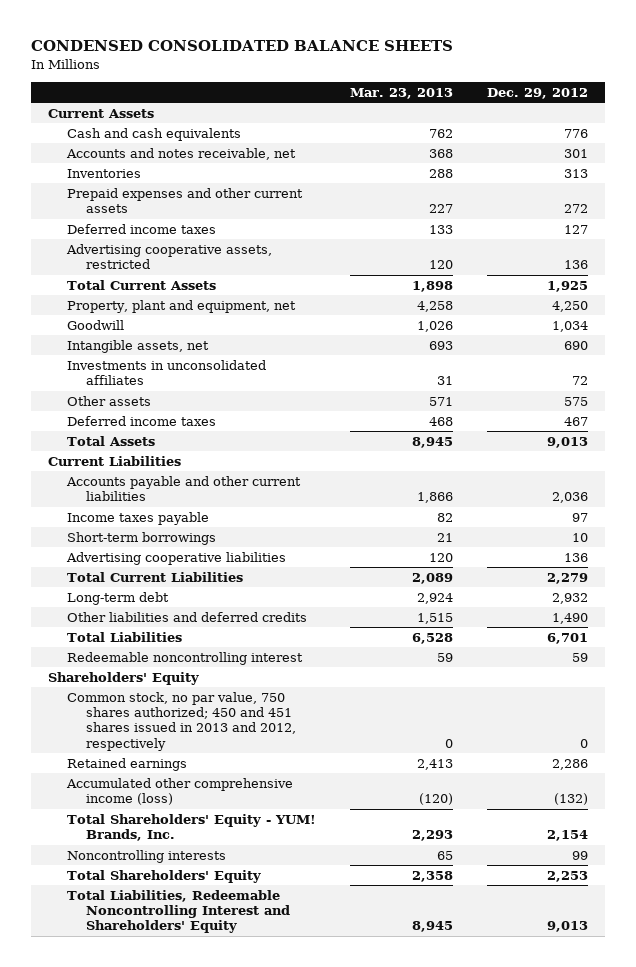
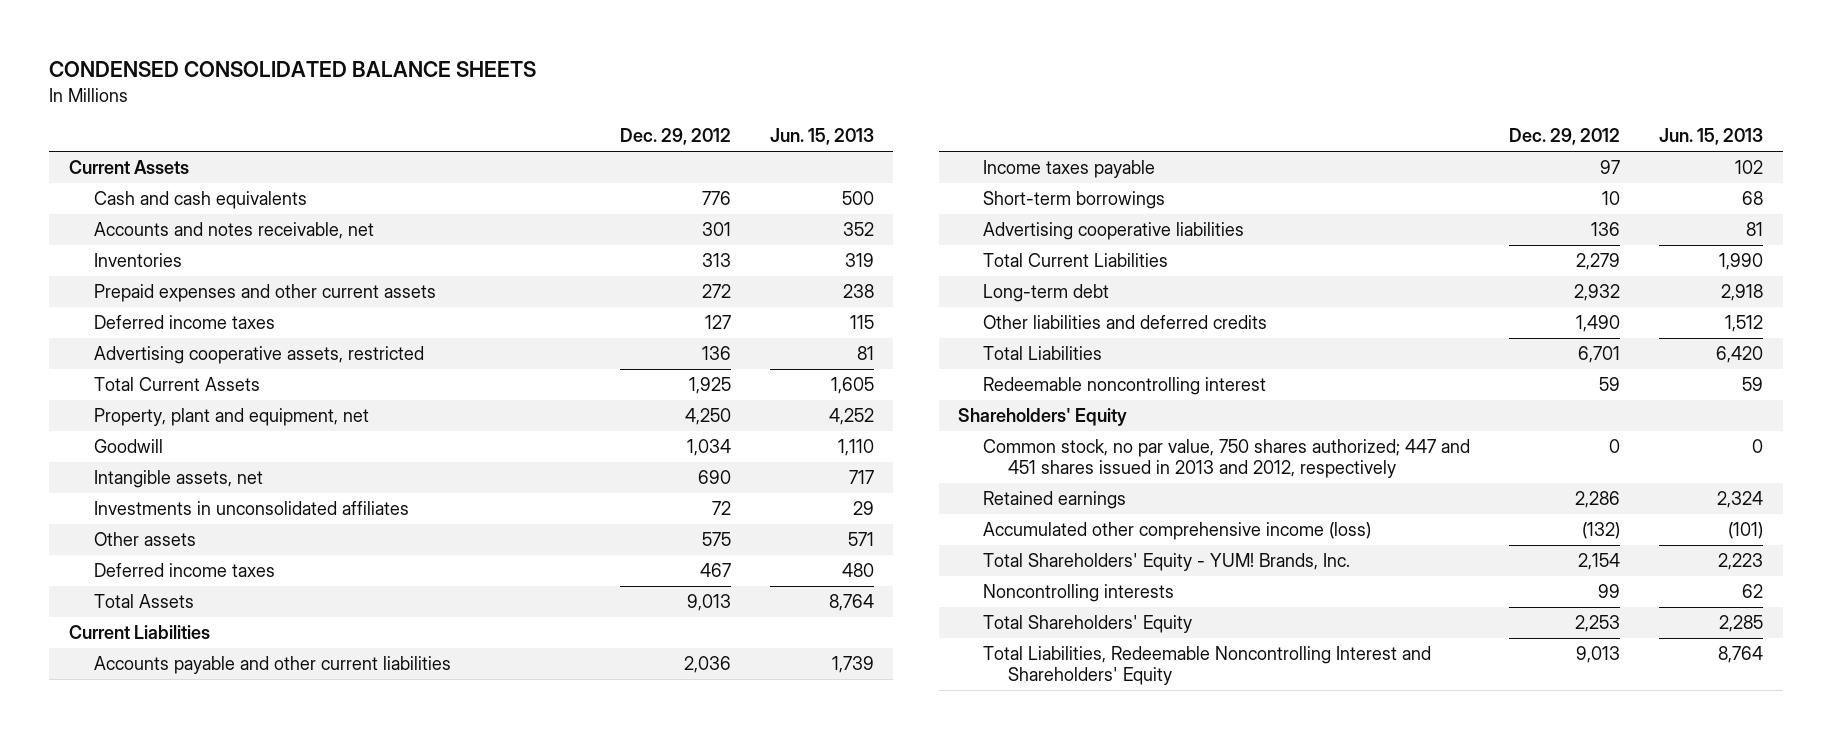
[349,87,453,99] Mar. 23, 2013 -> none
none -> [769,128,874,146] Jun. 15, 2013
[66,691,296,751] Common stock, no par value, 750 shares authorized; 450 and 451 shares issued in 2013 and 2012, respectively -> [983,439,1471,479] Common stock, no par value, 750 shares authorized; 447 and 451 shares issued in 2013 and 2012, respectively

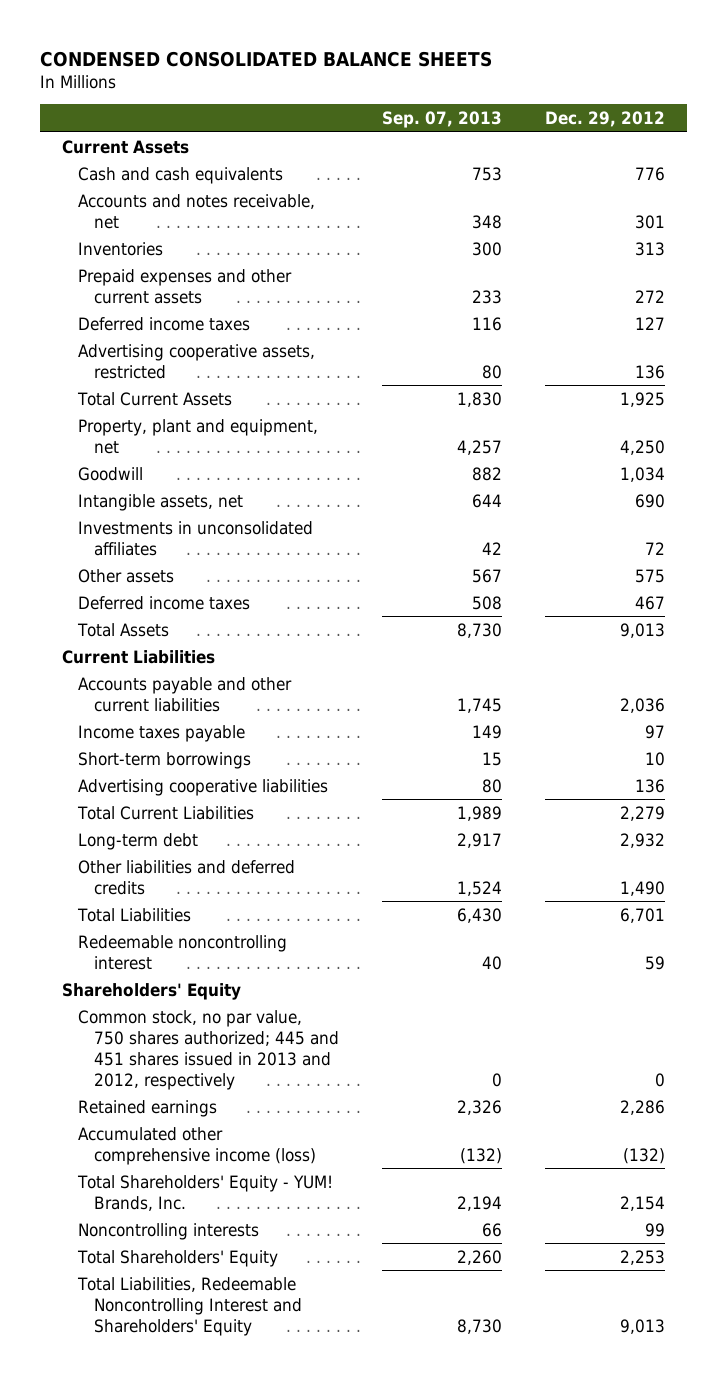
[769,128,874,146] Jun. 15, 2013 -> none
none -> [382,111,503,129] Sep. 07, 2013
[983,439,1471,479] Common stock, no par value, 750 shares authorized; 447 and 451 shares issued in 2013 and 2012, respectively -> [77,1009,340,1090] Common stock, no par value, 750 shares authorized; 445 and 451 shares issued in 2013 and 2012, respectively

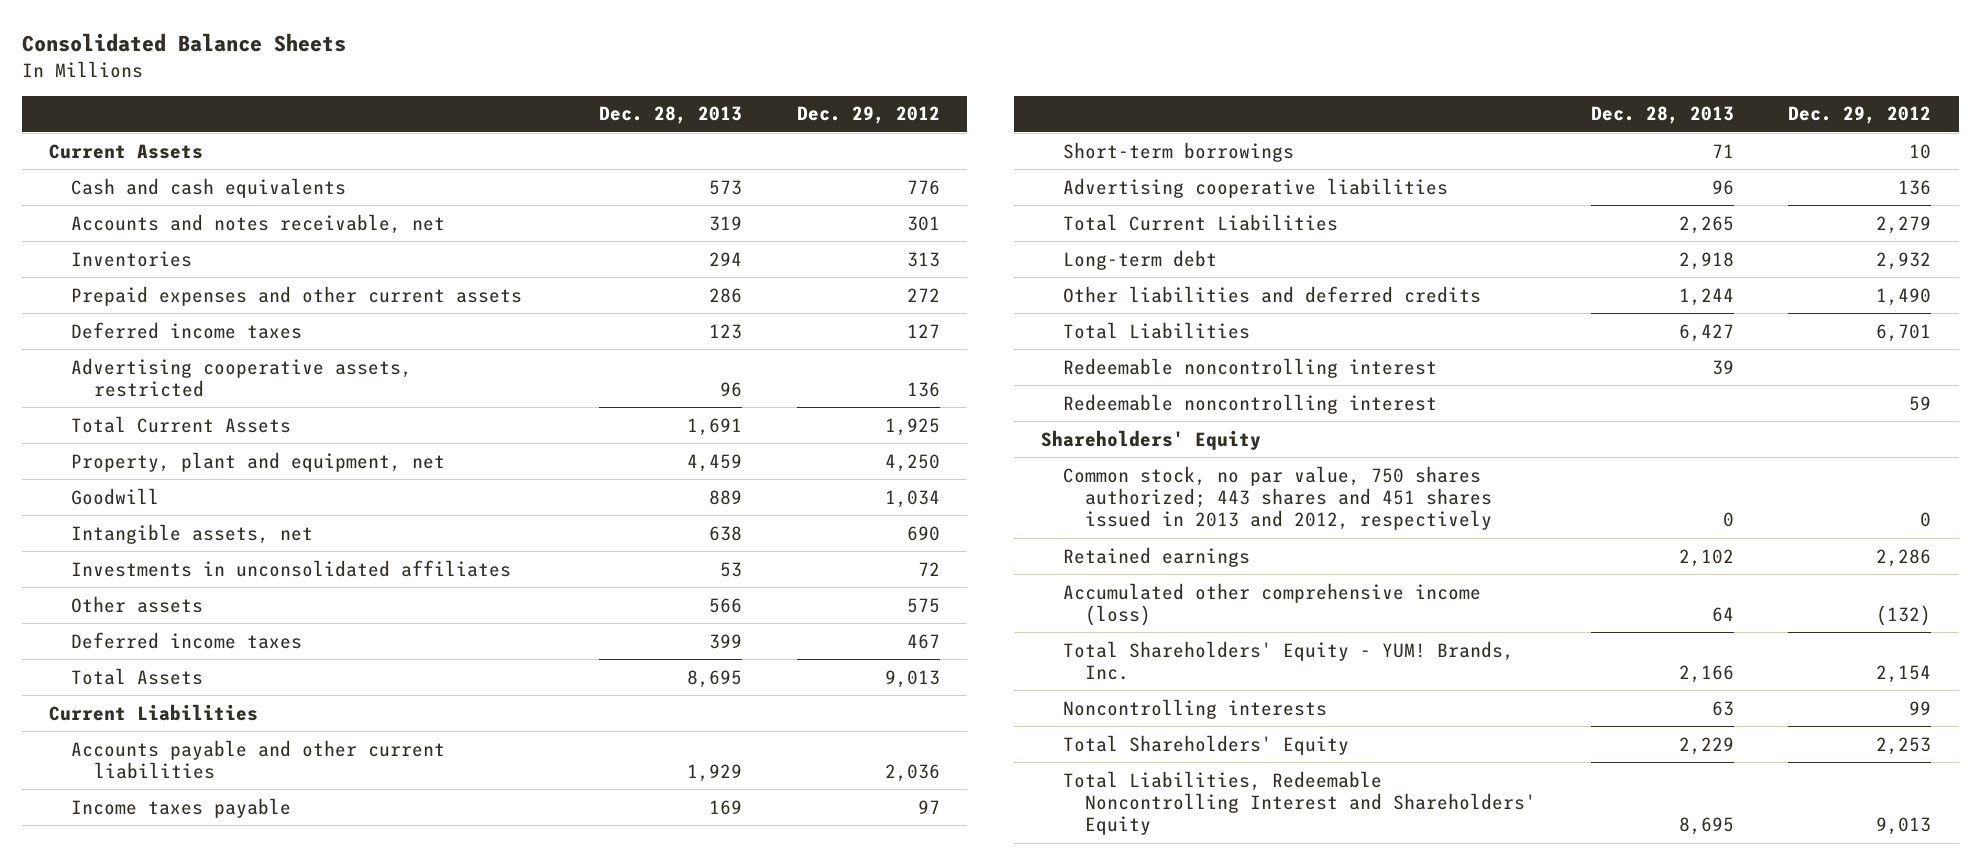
[40,50,493,67] CONDENSED CONSOLIDATED BALANCE SHEETS -> [22,33,347,53] Consolidated Balance Sheets
[382,111,503,129] Sep. 07, 2013 -> none
none -> [599,106,743,125] Dec. 28, 2013
none -> [1063,357,1438,378] Redeemable noncontrolling interest
[77,1009,340,1090] Common stock, no par value, 750 shares authorized; 445 and 451 shares issued in 2013 and 2012, respectively -> [1063,465,1493,531] Common stock, no par value, 750 shares authorized; 443 shares and 451 shares issued in 2013 and 2012, respectively

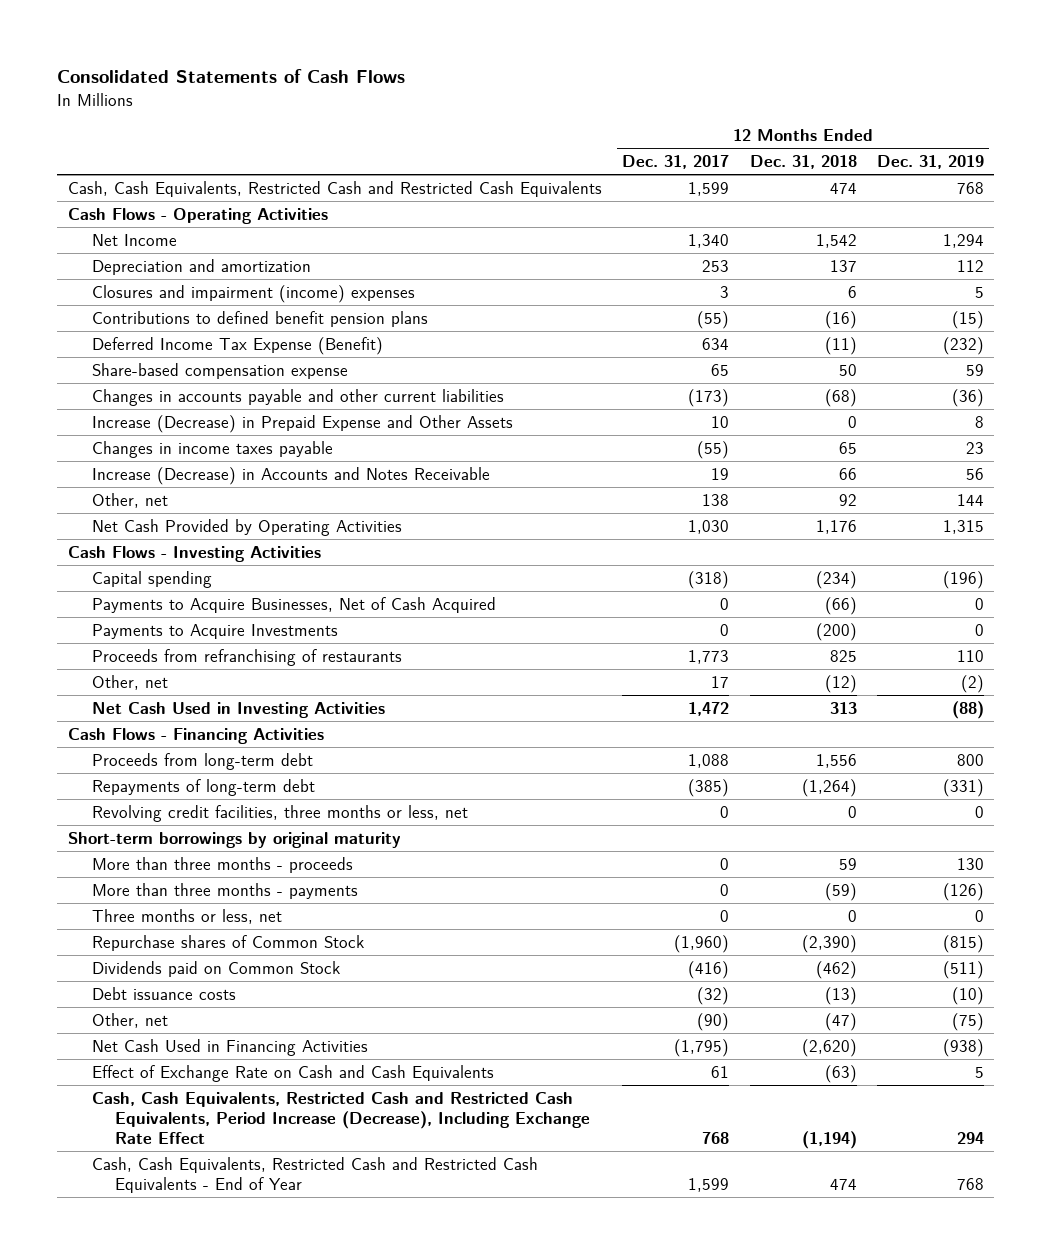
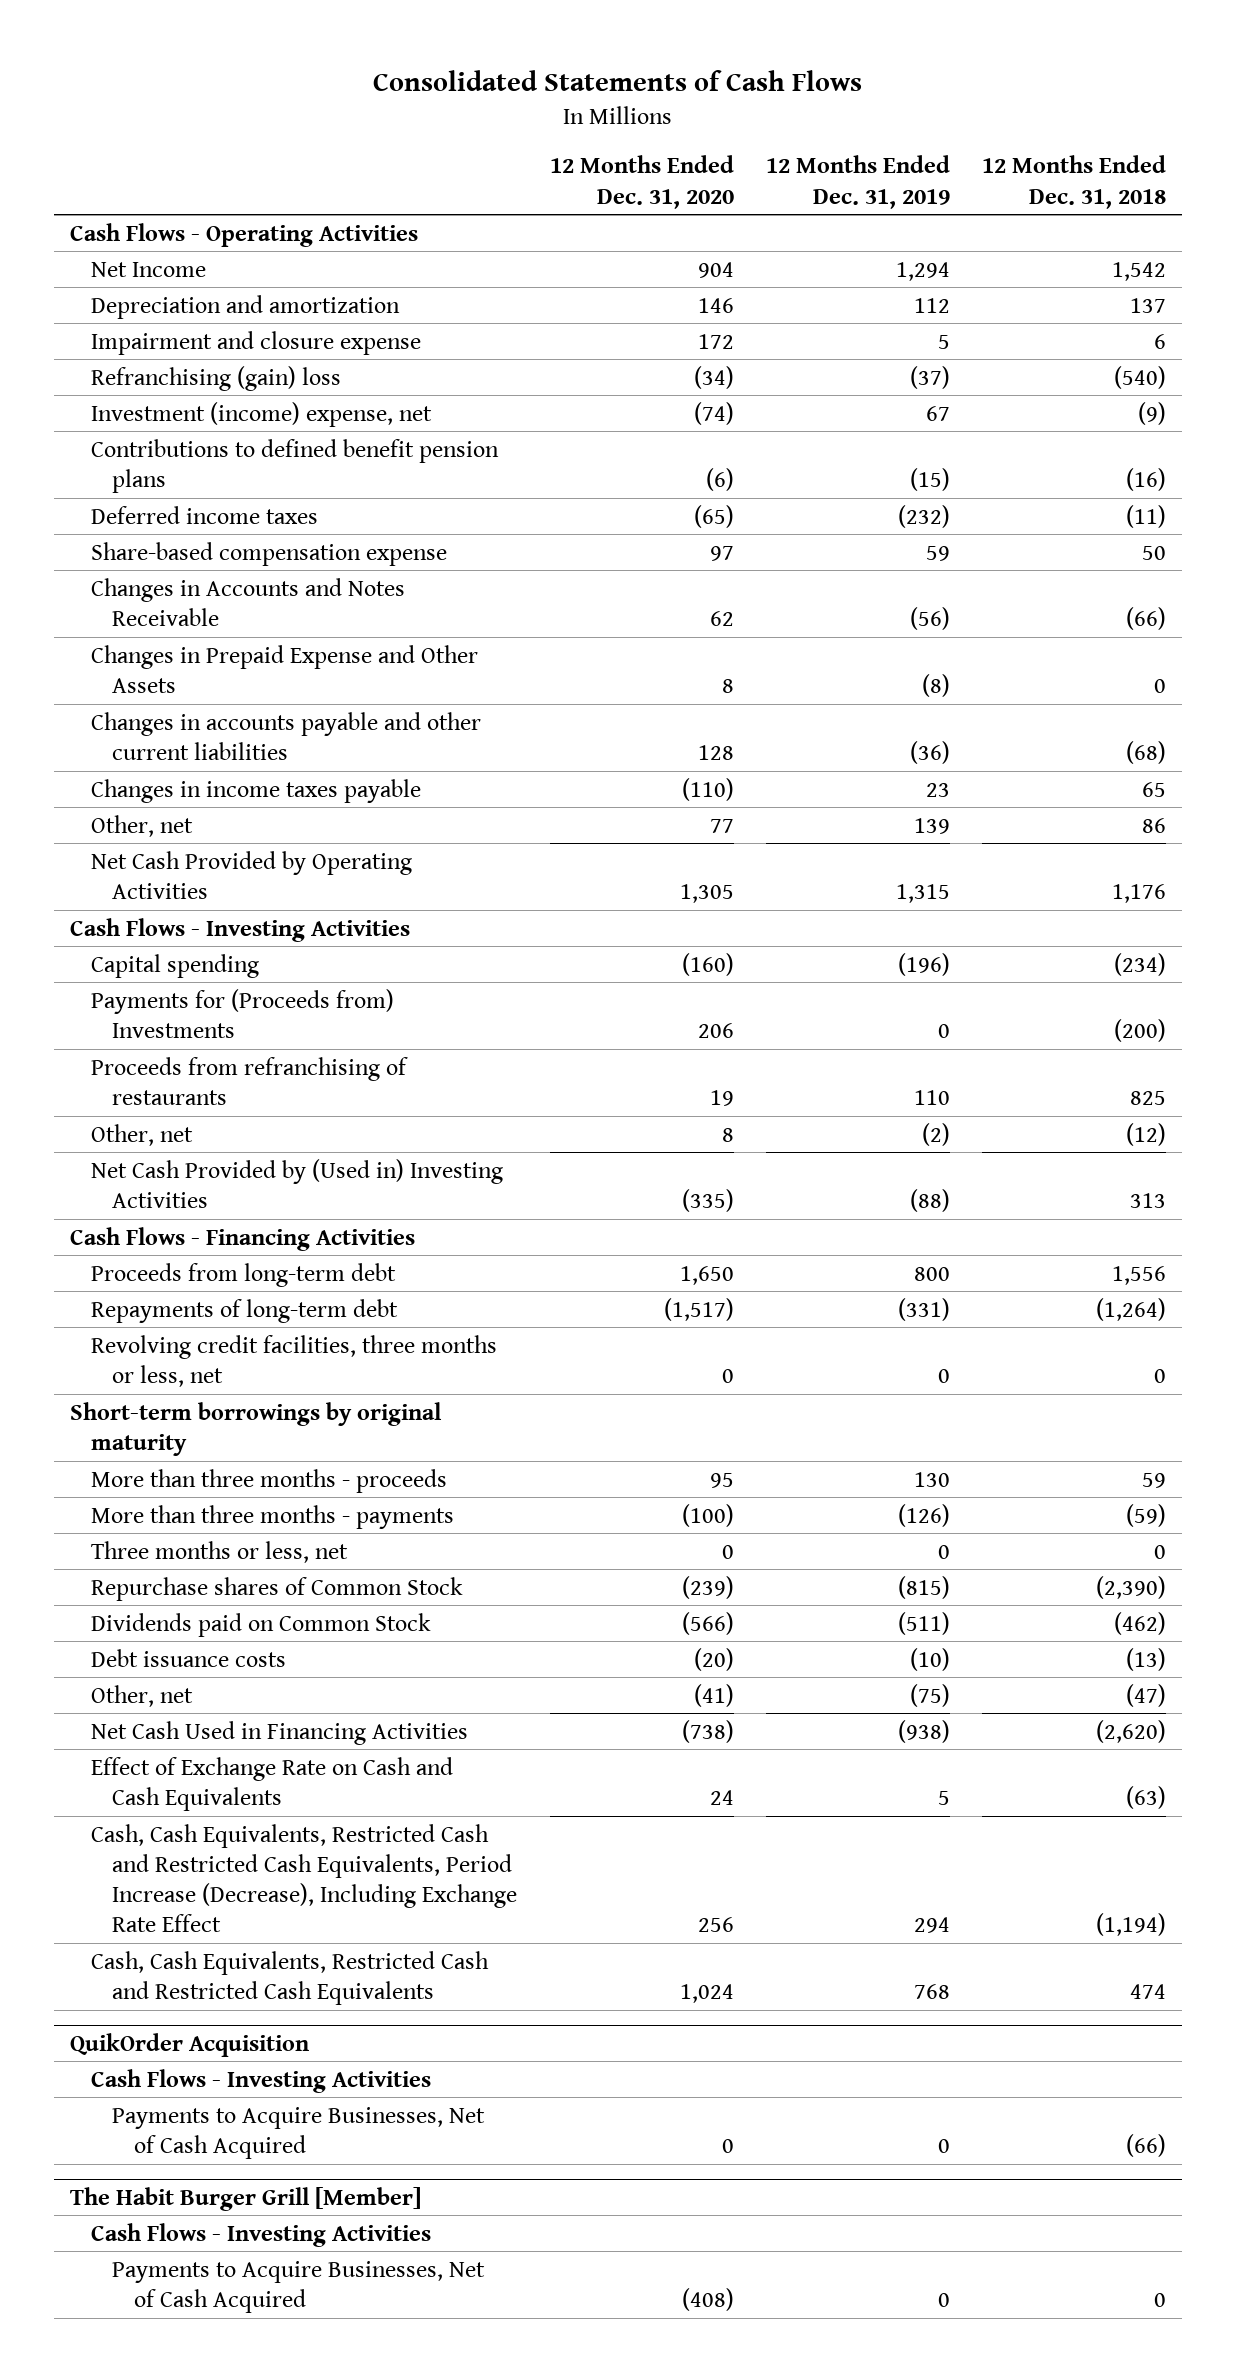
[622,155,730,170] Dec. 31, 2017 -> none
none -> [549,155,734,209] 12 Months Ended Dec. 31, 2020
[91,284,415,303] Closures and impairment (income) expenses -> none
none -> [91,330,422,355] Impairment and closure expense
none -> [91,365,342,391] Refranchising (gain) loss
none -> [91,401,433,427] Investment (income) expense, net
[91,336,383,355] Deferred Income Tax Expense (Benefit) -> [91,505,319,524] Deferred income taxes
none -> [91,577,406,626] Changes in Accounts and Notes Receivable
none -> [91,644,479,693] Changes in Prepaid Expense and Other Assets
[91,414,513,433] Increase (Decrease) in Prepaid Expense and Other Assets -> none
[91,466,490,485] Increase (Decrease) in Accounts and Notes Receivable -> none
[838,493,857,506] 92 -> [1141,817,1166,833] 86
[957,493,985,506] 144 -> [913,817,950,834] 139
[91,596,496,613] Payments to Acquire Businesses, Net of Cash Acquired -> none
[91,623,338,639] Payments to Acquire Investments -> none
none -> [91,988,395,1038] Payments for (Proceeds from) Investments
[91,701,385,718] Net Cash Used in Investing Activities -> [91,1158,504,1208] Net Cash Provided by (Used in) Investing Activities
[91,1156,538,1194] Cash, Cash Equivalents, Restricted Cash and Restricted Cash Equivalents - End of Year -> none
[67,180,602,197] Cash, Cash Equivalents, Restricted Cash and Restricted Cash Equivalents -> [91,1950,490,2005] Cash, Cash Equivalents, Restricted Cash and Restricted Cash Equivalents
none -> [70,2032,310,2057] QuikOrder Acquisition
none -> [91,2068,432,2093] Cash Flows - Investing Activities
none -> [112,2106,486,2159] Payments to Acquire Businesses, Net of Cash Acquired
none -> [70,2186,422,2211] The Habit Burger Grill [Member]
none -> [91,2222,432,2247] Cash Flows - Investing Activities
none -> [112,2260,486,2313] Payments to Acquire Businesses, Net of Cash Acquired

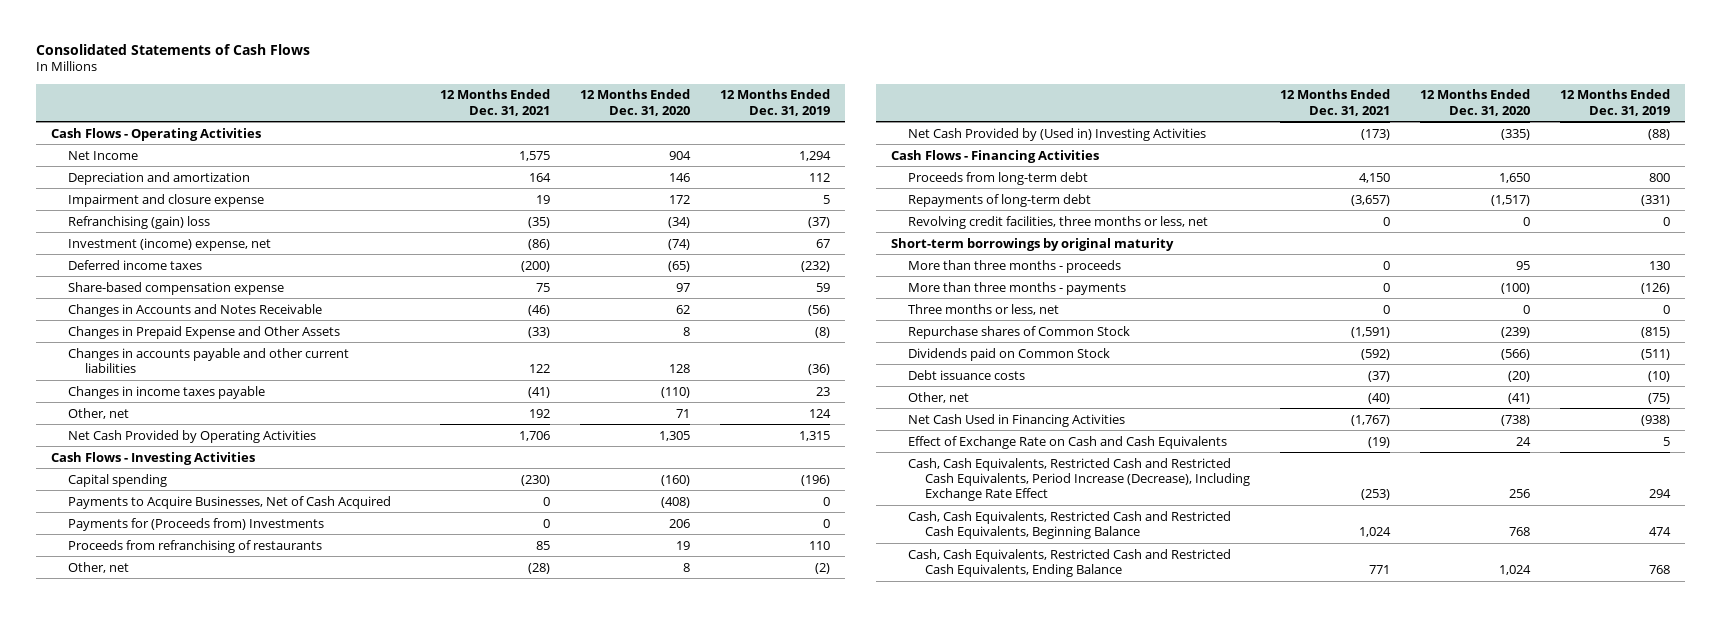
[981,155,1166,209] 12 Months Ended Dec. 31, 2018 -> none
none -> [439,89,550,116] 12 Months Ended Dec. 31, 2021
[91,438,500,493] Contributions to defined benefit pension plans -> none
[709,818,734,833] 77 -> [675,408,690,418] 71
[913,817,950,834] 139 -> [808,408,831,418] 124
none -> [67,495,391,509] Payments to Acquire Businesses, Net of Cash Acquired
[70,2032,310,2057] QuikOrder Acquisition -> none
[91,2068,432,2093] Cash Flows - Investing Activities -> none
[112,2106,486,2159] Payments to Acquire Businesses, Net of Cash Acquired -> none
[70,2186,422,2211] The Habit Burger Grill [Member] -> none
[91,2222,432,2247] Cash Flows - Investing Activities -> none
[112,2260,486,2313] Payments to Acquire Businesses, Net of Cash Acquired -> none
[91,1950,490,2005] Cash, Cash Equivalents, Restricted Cash and Restricted Cash Equivalents -> [908,510,1232,539] Cash, Cash Equivalents, Restricted Cash and Restricted Cash Equivalents, Beginning Balance
[679,1983,734,2003] 1,024 -> [1509,526,1531,536] 768
[913,1983,950,1999] 768 -> [1649,526,1672,536] 474
none -> [908,548,1232,577] Cash, Cash Equivalents, Restricted Cash and Restricted Cash Equivalents, Ending Balance

